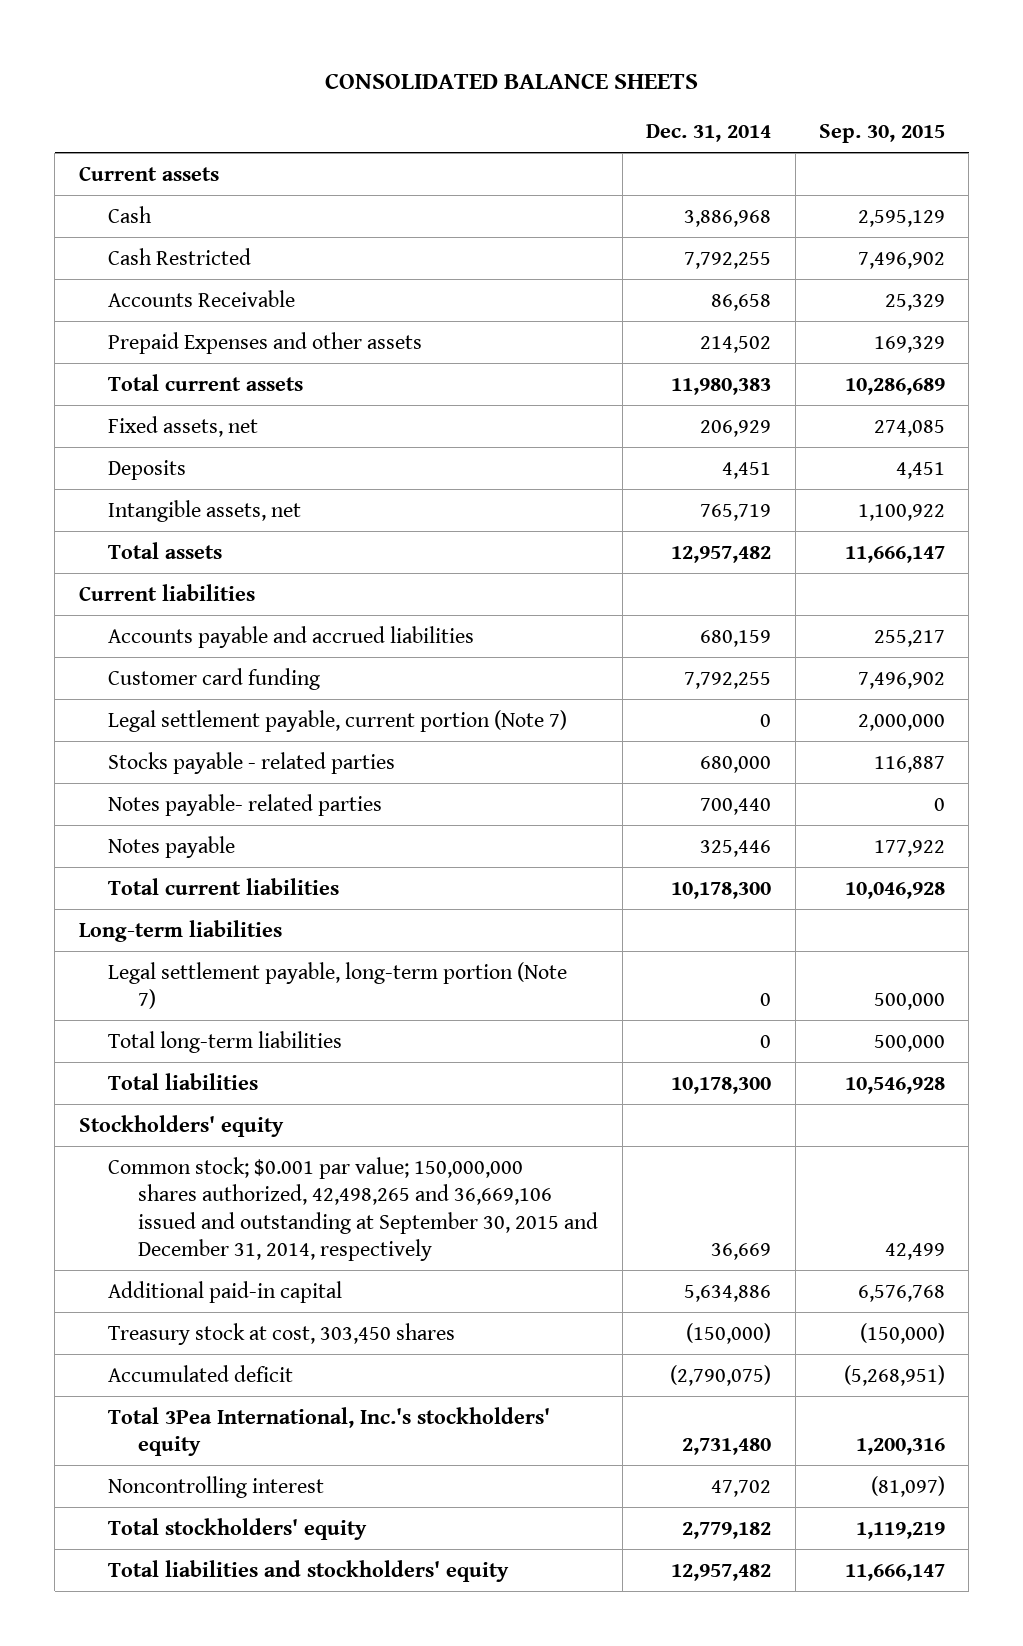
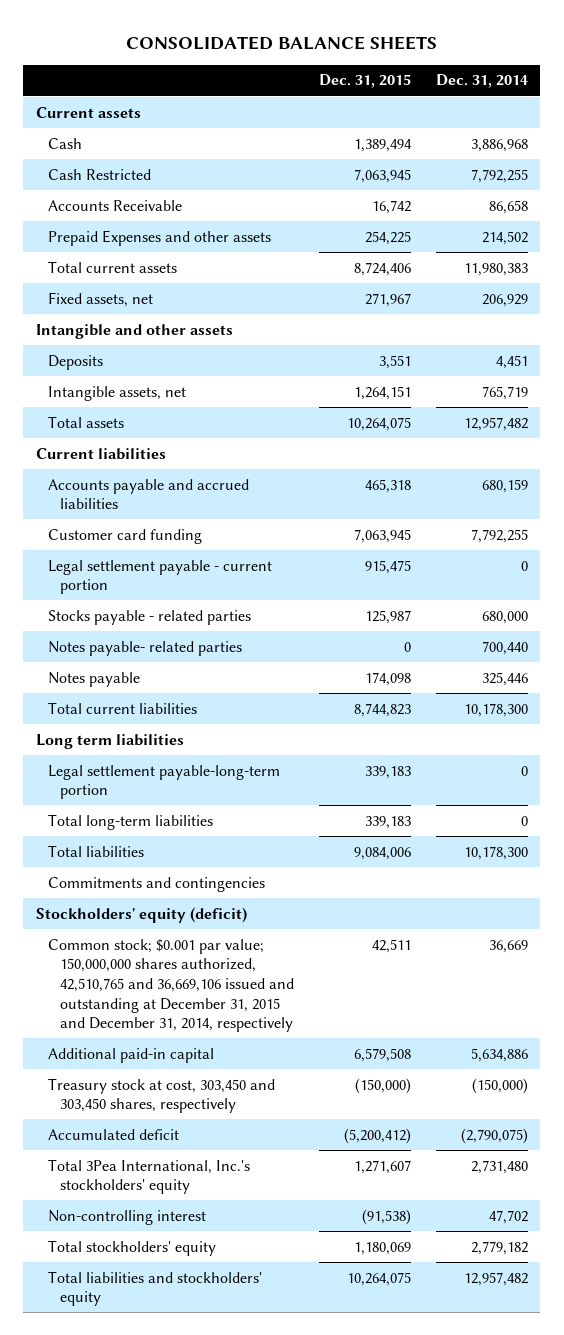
[818,123,945,143] Sep. 30, 2015 -> none
none -> [319,74,412,89] Dec. 31, 2015
none -> [35,323,233,339] Intangible and other assets
[108,709,568,732] Legal settlement payable, current portion (Note 7) -> [48,559,273,595] Legal settlement payable - current portion
[78,919,282,942] Long-term liabilities -> [35,733,184,749] Long term liabilities
[108,961,568,1010] Legal settlement payable, long-term portion (Note 7) -> [48,764,281,800] Legal settlement payable-long-term portion
none -> [48,876,266,892] Commitments and contingencies
[78,1114,284,1137] Stockholders' equity -> [35,906,247,923] Stockholders' equity (deficit)
[108,1156,599,1262] Common stock; $0.001 par value; 150,000,000 shares authorized, 42,498,265 and 36,669,106 issued and outstanding at September 30, 2015 and December 31, 2014, respectively -> [48,938,295,1033] Common stock; $0.001 par value; 150,000,000 shares authorized, 42,510,765 and 36,669,106 issued and outstanding at December 31, 2015 and December 31, 2014, respectively
[108,1322,456,1345] Treasury stock at cost, 303,450 shares -> [48,1077,276,1114] Treasury stock at cost, 303,450 and 303,450 shares, respectively
[108,1475,325,1498] Noncontrolling interest -> [48,1209,207,1225] Non-controlling interest

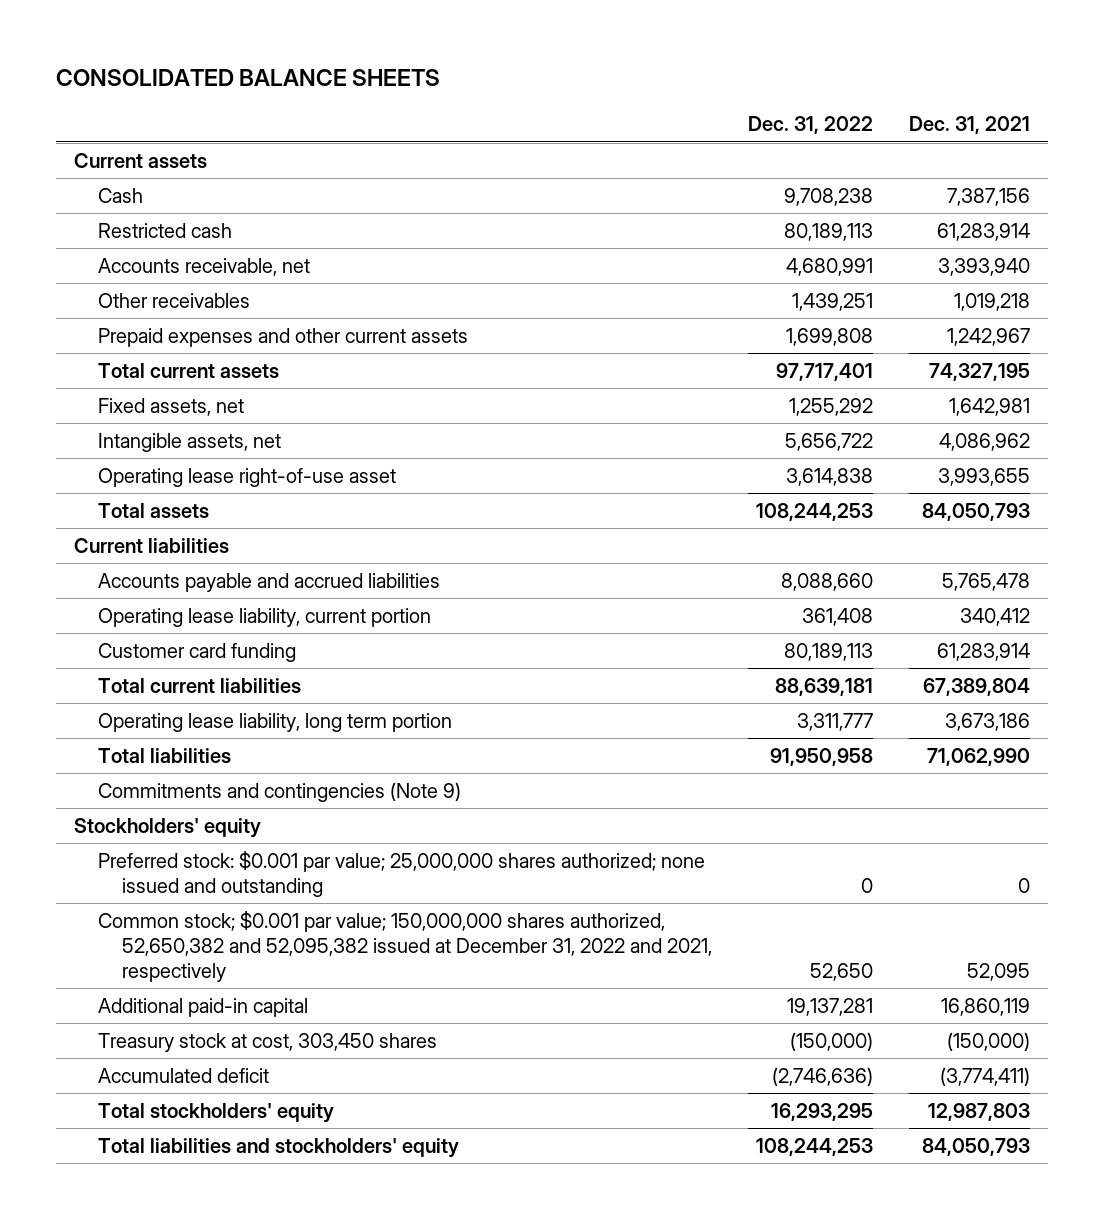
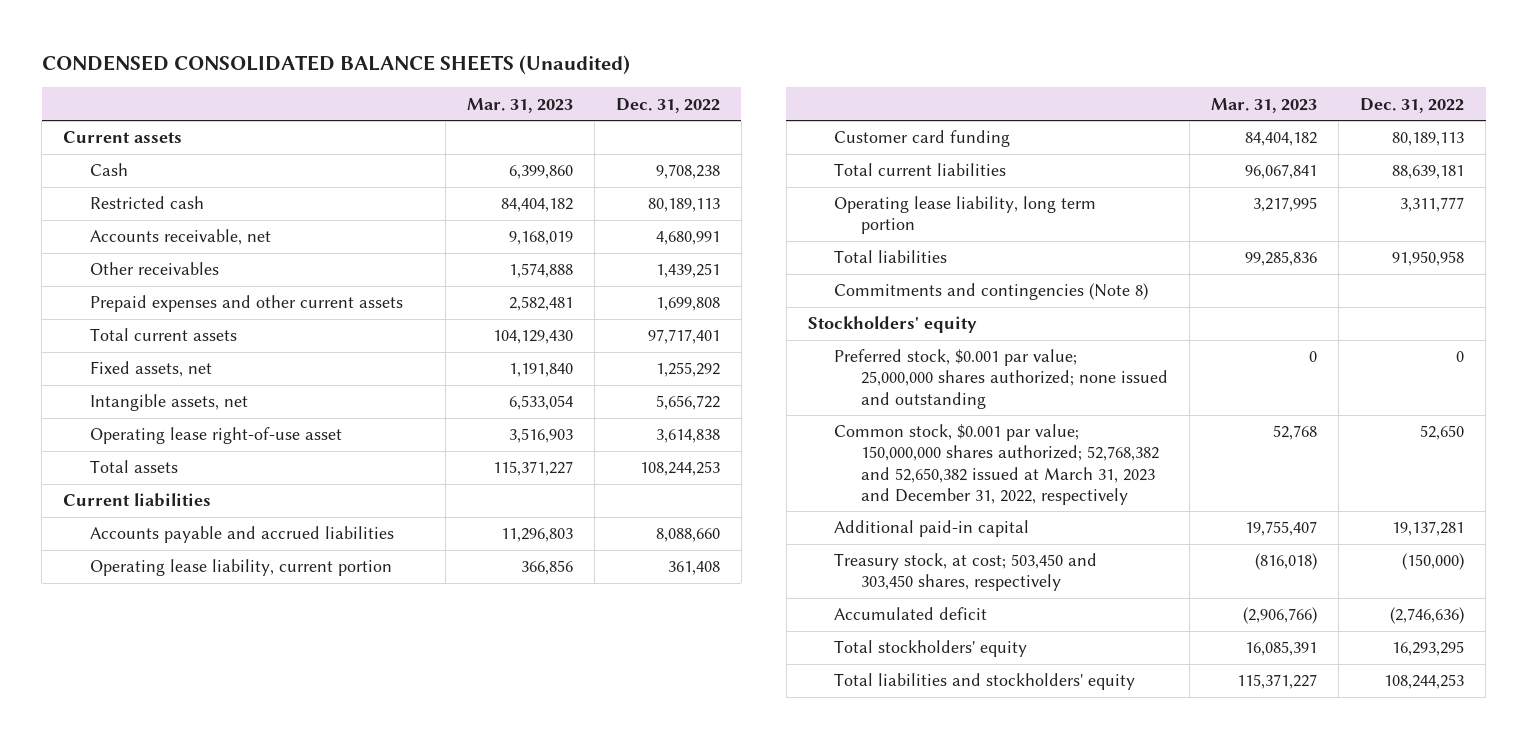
[55,69,440,87] CONSOLIDATED BALANCE SHEETS -> [41,54,630,75] CONDENSED CONSOLIDATED BALANCE SHEETS (Unaudited)
[908,116,1030,135] Dec. 31, 2021 -> none
none -> [466,97,573,113] Mar. 31, 2023
[97,781,461,802] Commitments and contingencies (Note 9) -> [834,283,1149,301] Commitments and contingencies (Note 8)
[97,850,705,897] Preferred stock: $0.001 par value; 25,000,000 shares authorized; none issued and outstanding -> [834,349,1168,409] Preferred stock, $0.001 par value; 25,000,000 shares authorized; none issued and outstanding
[97,910,712,982] Common stock; $0.001 par value; 150,000,000 shares authorized, 52,650,382 and 52,095,382 issued at December 31, 2022 and 2021, respectively -> [834,424,1159,505] Common stock, $0.001 par value; 150,000,000 shares authorized; 52,768,382 and 52,650,382 issued at March 31, 2023 and December 31, 2022, respectively
[97,1032,437,1052] Treasury stock at cost, 303,450 shares -> [834,553,1098,592] Treasury stock, at cost; 503,450 and 303,450 shares, respectively

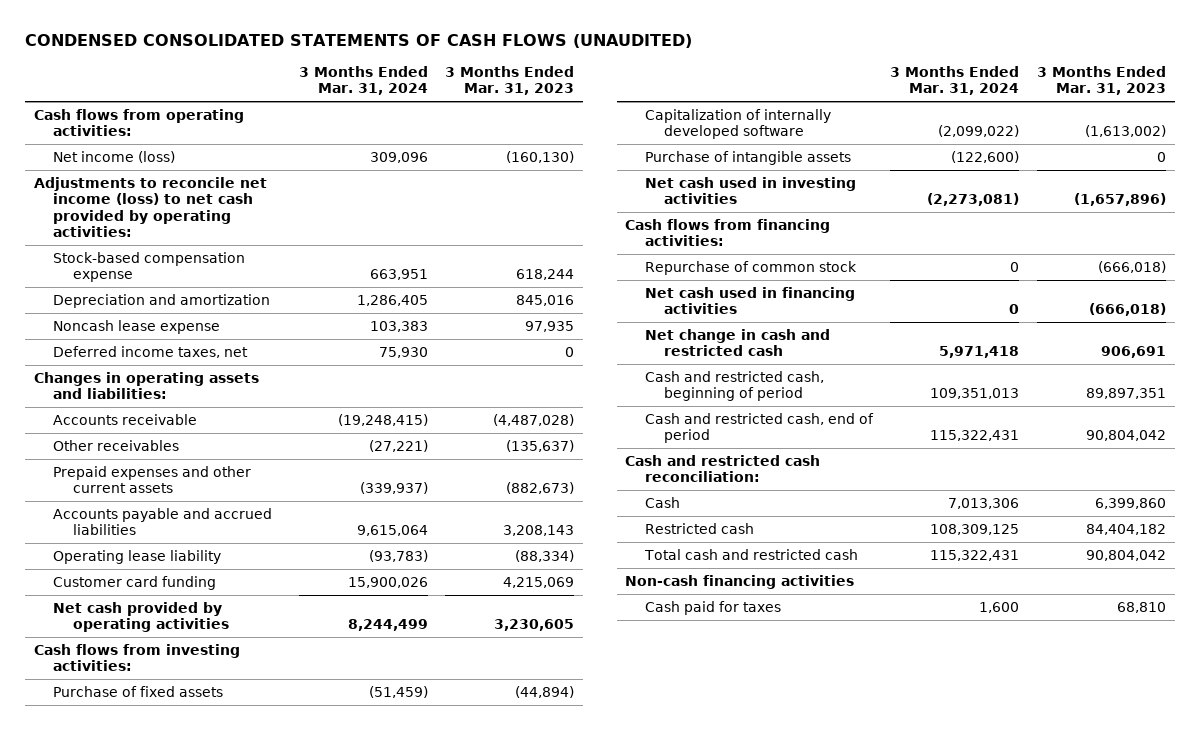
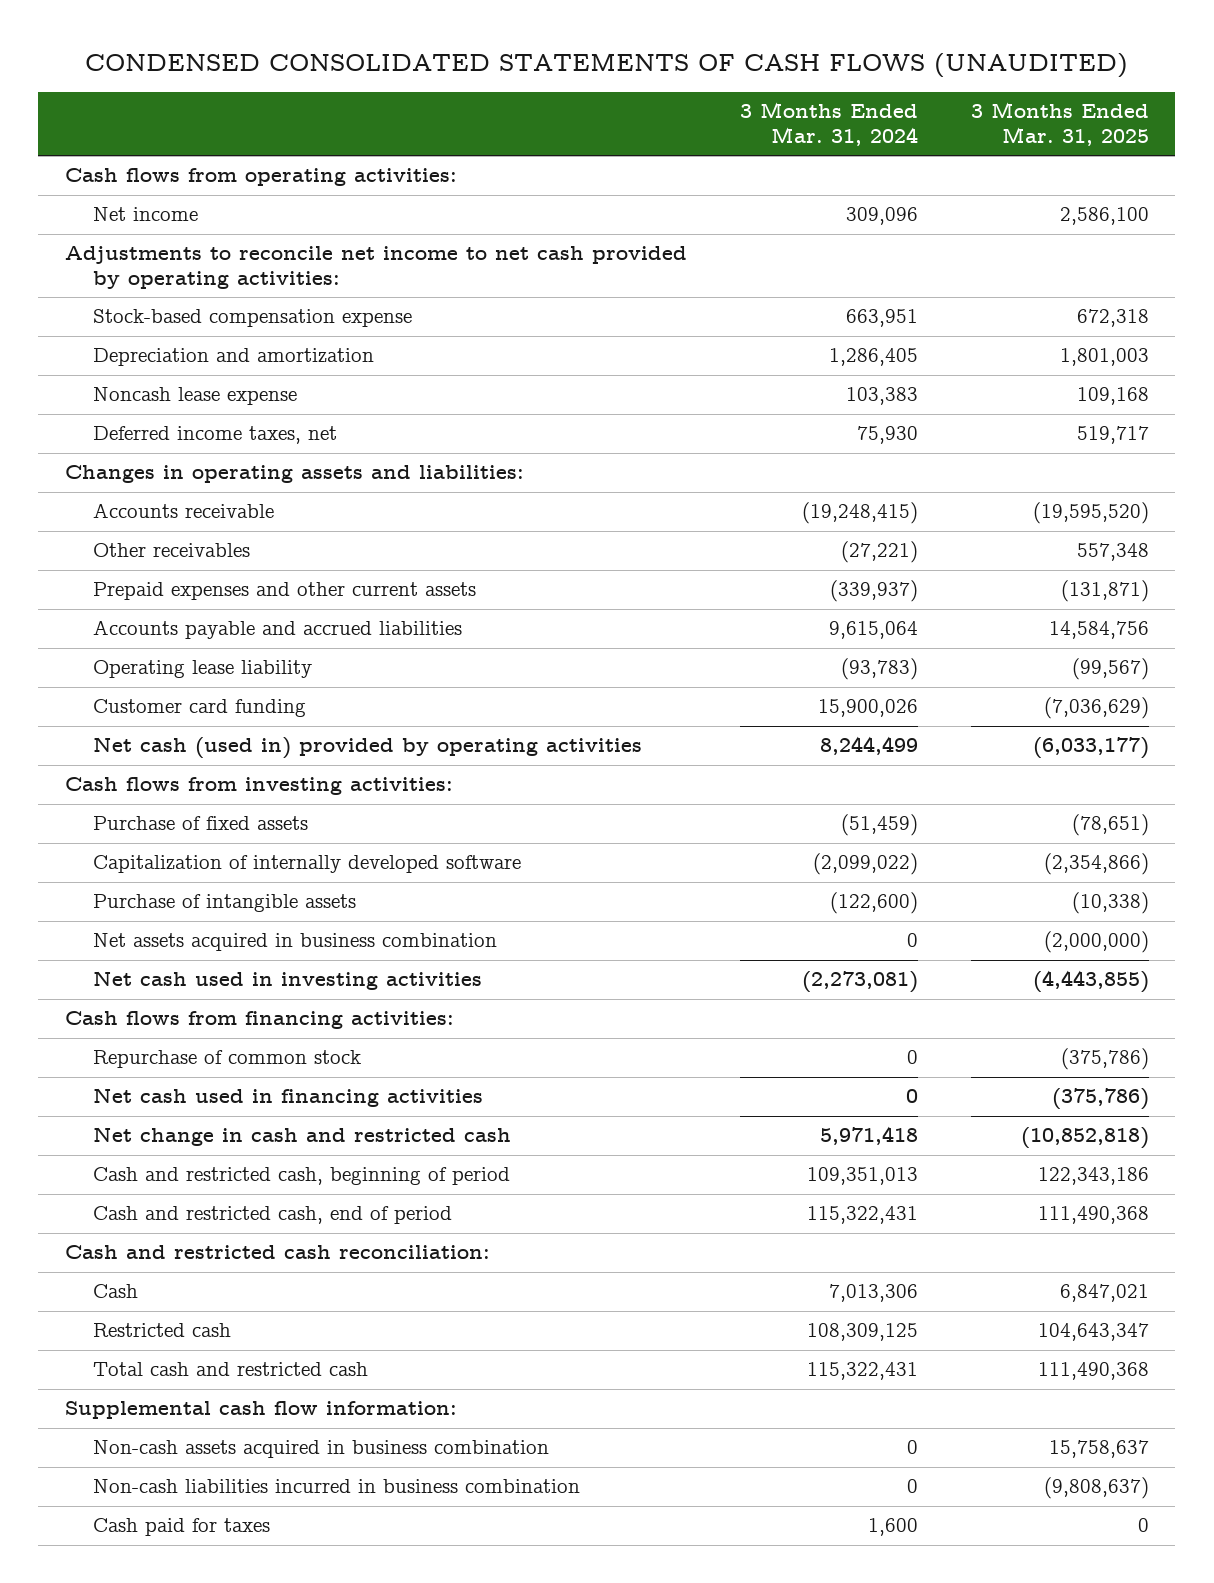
[445,65,575,96] 3 Months Ended Mar. 31, 2023 -> none
none -> [970,101,1149,146] 3 Months Ended Mar. 31, 2025
[53,150,176,163] Net income (loss) -> [93,207,199,222] Net income
[33,176,267,237] Adjustments to reconcile net income (loss) to net cash provided by operating activities: -> [64,246,687,290] Adjustments to reconcile net income to net cash provided by operating activities:
[53,601,229,633] Net cash provided by operating activities -> [93,737,643,760] Net cash (used in) provided by operating activities
none -> [93,933,498,952] Net assets acquired in business combination
[625,574,855,589] Non-cash financing activities -> none
none -> [64,1401,457,1420] Supplemental cash flow information:
none -> [93,1440,550,1459] Non-cash assets acquired in business combination
none -> [93,1479,581,1494] Non-cash liabilities incurred in business combination

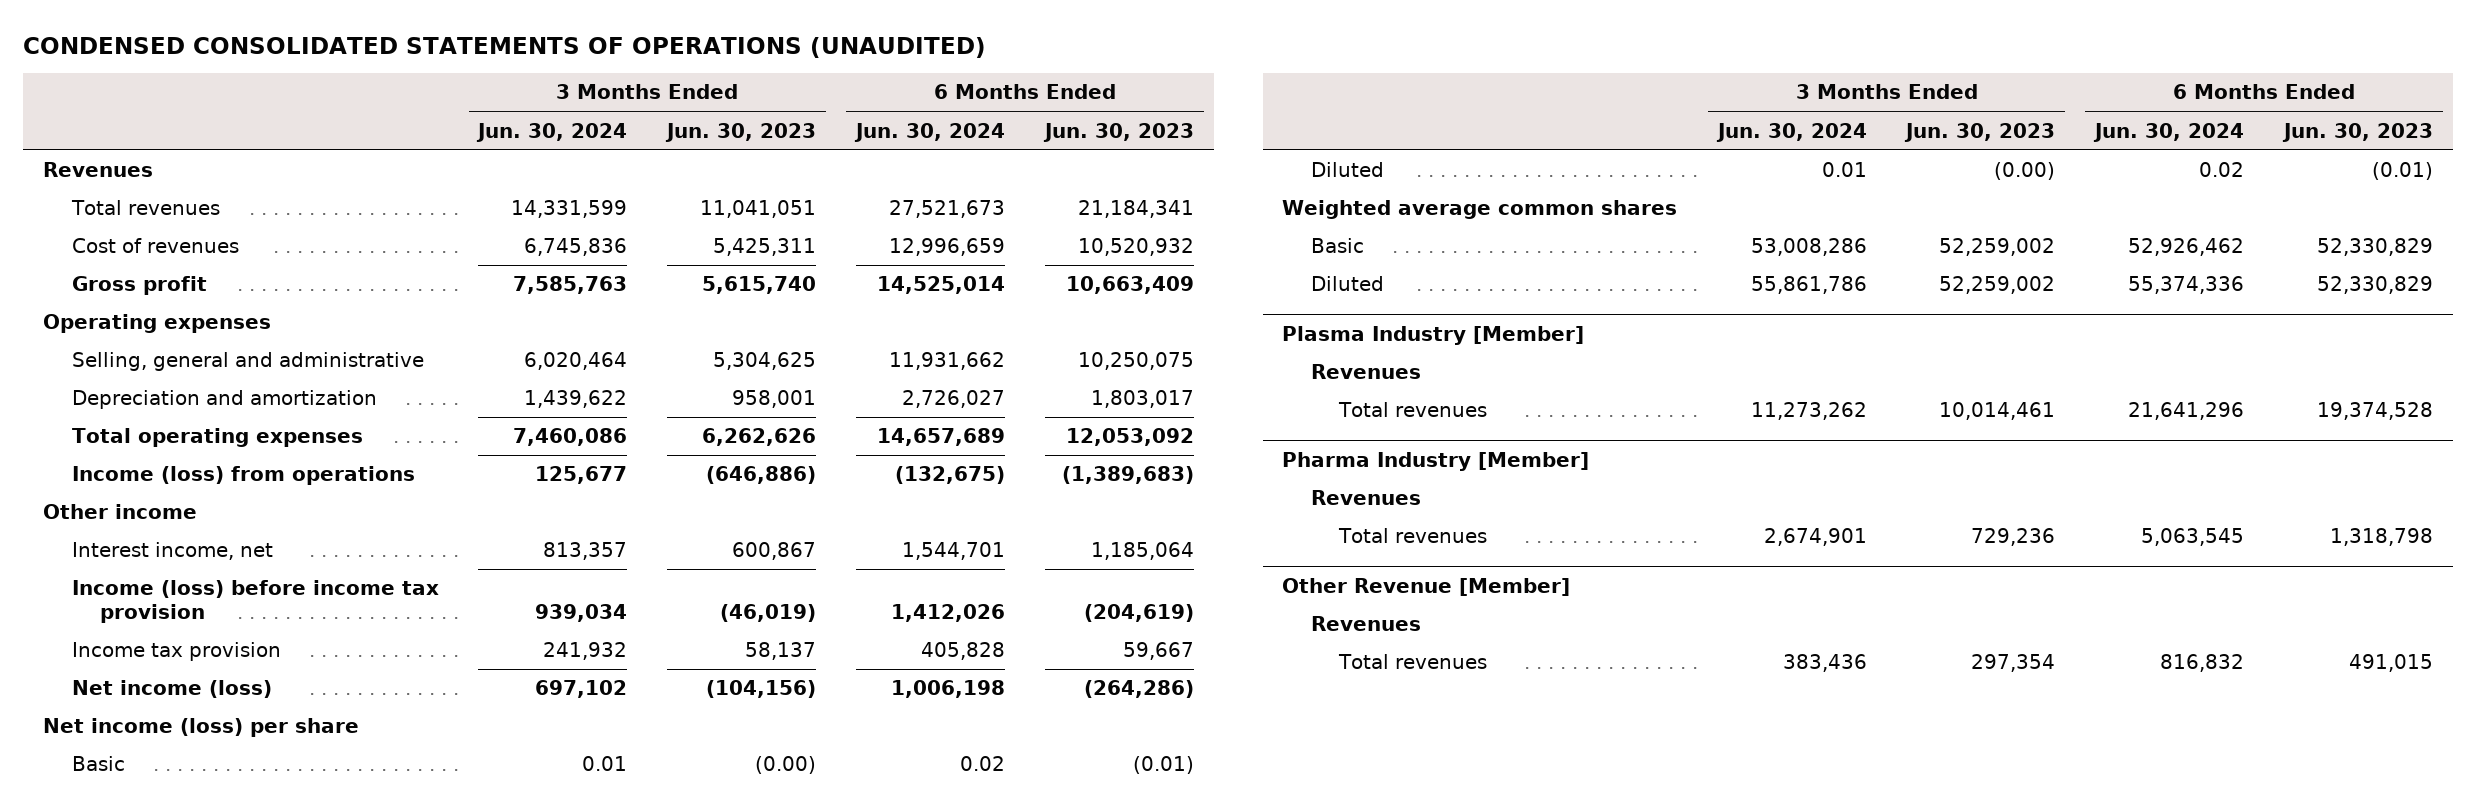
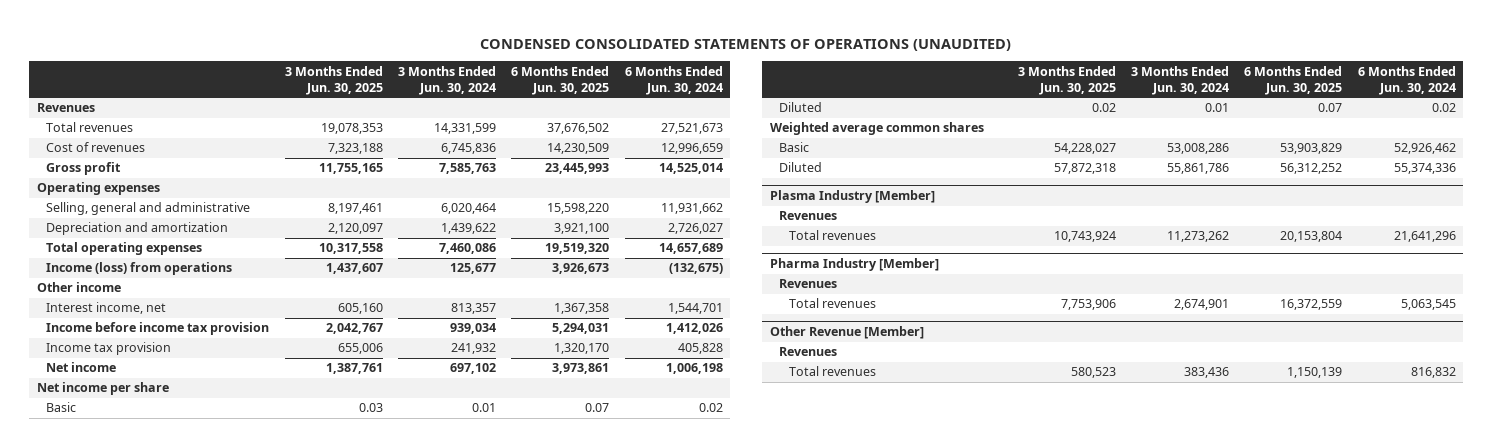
[665,122,817,142] Jun. 30, 2023 -> none
[1042,122,1194,142] Jun. 30, 2023 -> none
none -> [284,65,383,95] 3 Months Ended Jun. 30, 2025
none -> [511,65,610,95] 6 Months Ended Jun. 30, 2025
[71,580,439,624] Income (loss) before income tax provision -> [46,322,270,336] Income before income tax provision
[71,680,272,699] Net income (loss) -> [46,362,117,373] Net income
[43,718,360,738] Net income (loss) per share -> [36,382,169,396] Net income per share

